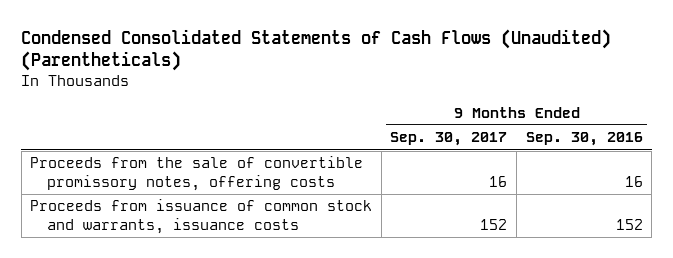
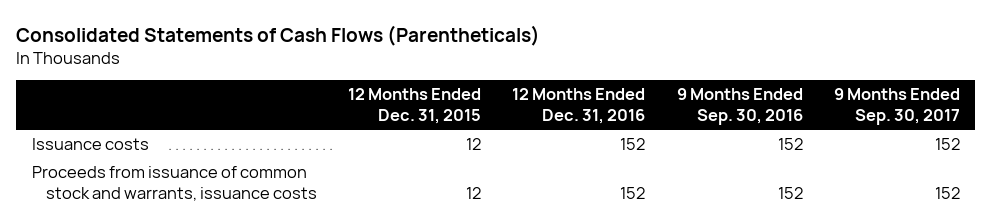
[21,28,612,72] Condensed Consolidated Statements of Cash Flows (Unaudited) (Parentheticals) -> [16,24,541,46] Consolidated Statements of Cash Flows (Parentheticals)
none -> [348,88,482,125] 12 Months Ended Dec. 31, 2015
none -> [512,88,646,125] 12 Months Ended Dec. 31, 2016
[30,156,364,191] Proceeds from the sale of convertible promissory notes, offering costs -> none
none -> [31,137,149,150] Issuance costs

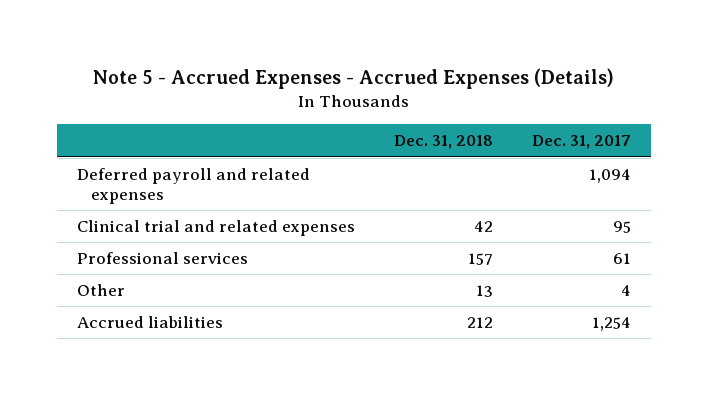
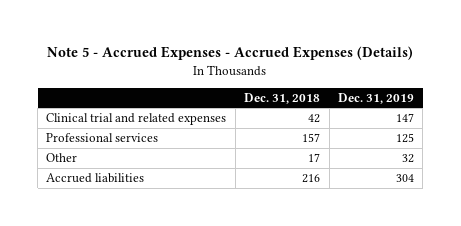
[532,135,632,150] Dec. 31, 2017 -> none
none -> [338,92,415,104] Dec. 31, 2019
[76,168,310,204] Deferred payroll and related expenses -> none
[476,285,494,298] 13 -> [308,153,321,163] 17
[467,317,494,329] 212 -> [302,174,321,184] 216

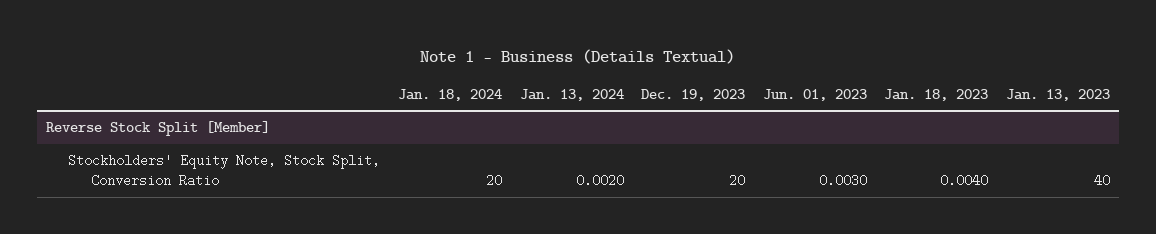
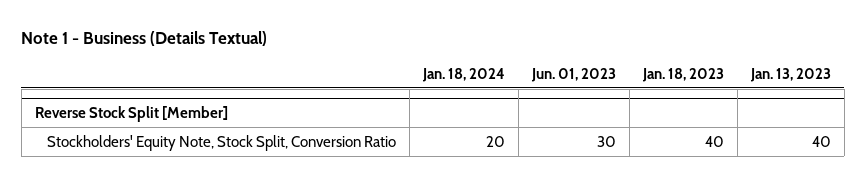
[519,88,624,101] Jan. 13, 2024 -> none
[641,88,746,101] Dec. 19, 2023 -> none
[818,174,867,188] 0.0030 -> [596,135,616,147] 30
[940,174,989,188] 0.0040 -> [704,135,724,147] 40

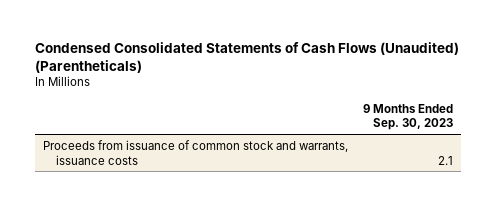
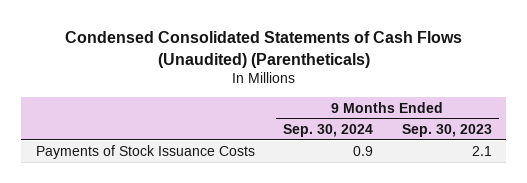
none -> [283,123,374,137] Sep. 30, 2024
[42,140,348,165] Proceeds from issuance of common stock and warrants, issuance costs -> [35,145,255,160] Payments of Stock Issuance Costs

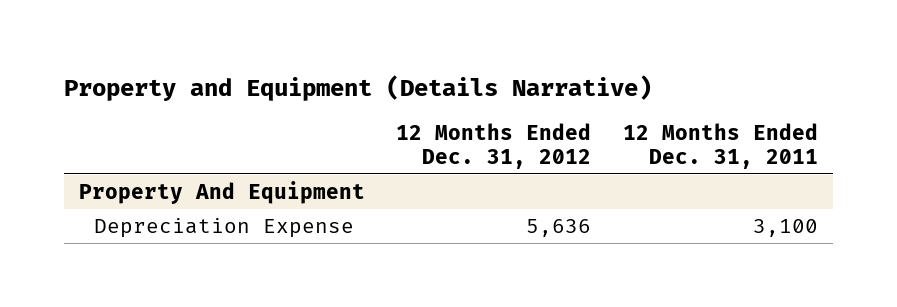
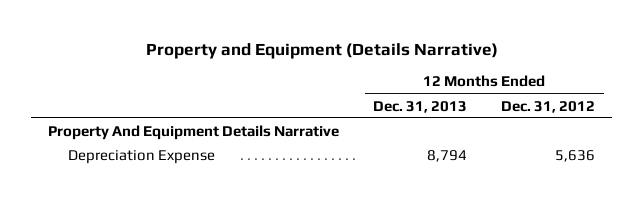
[622,123,818,169] 12 Months Ended Dec. 31, 2011 -> none
none -> [373,100,468,113] Dec. 31, 2013
[79,180,366,204] Property And Equipment -> [48,124,340,140] Property And Equipment Details Narrative

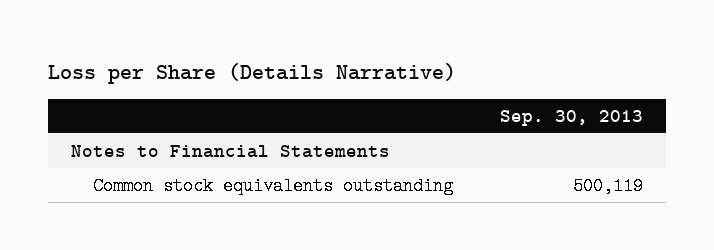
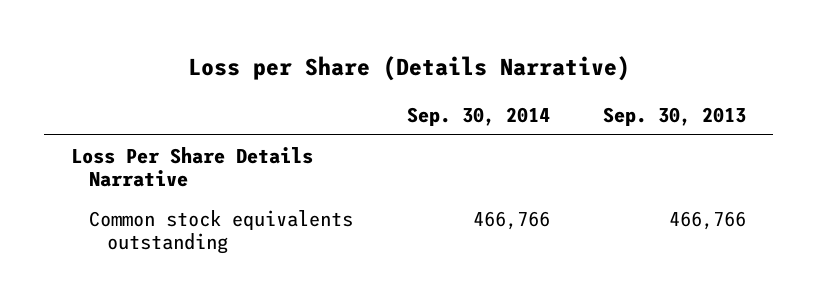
none -> [406,107,550,127] Sep. 30, 2014
[71,145,391,159] Notes to Financial Statements -> none
none -> [70,146,313,188] Loss Per Share Details Narrative
[572,177,643,196] 500,119 -> [669,210,747,230] 466,766

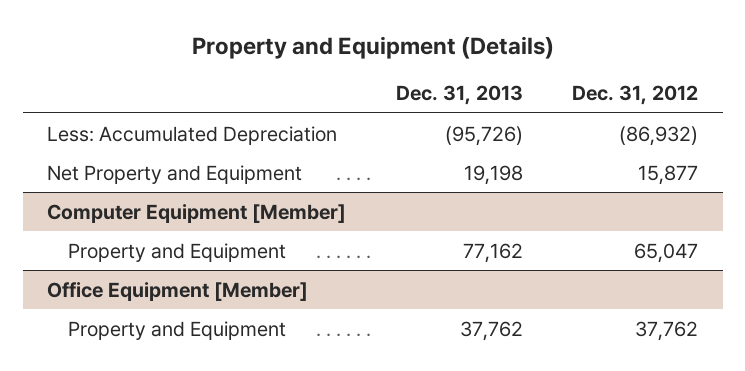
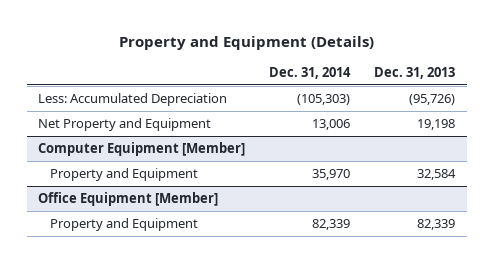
[572,85,699,106] Dec. 31, 2012 -> none
none -> [269,66,352,79] Dec. 31, 2014
[462,242,523,263] 77,162 -> [416,169,456,181] 32,584
[459,320,523,341] 37,762 -> [416,219,455,231] 82,339

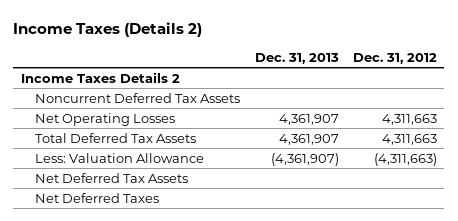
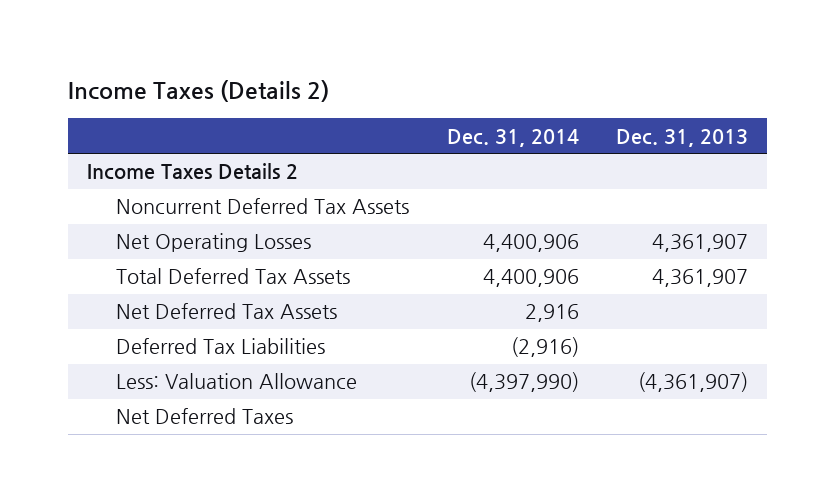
[353,52,438,64] Dec. 31, 2012 -> none
none -> [446,128,579,147] Dec. 31, 2014
none -> [116,338,326,355] Deferred Tax Liabilities
[35,152,205,163] Less: Valuation Allowance -> [116,373,358,390] Less: Valuation Allowance

